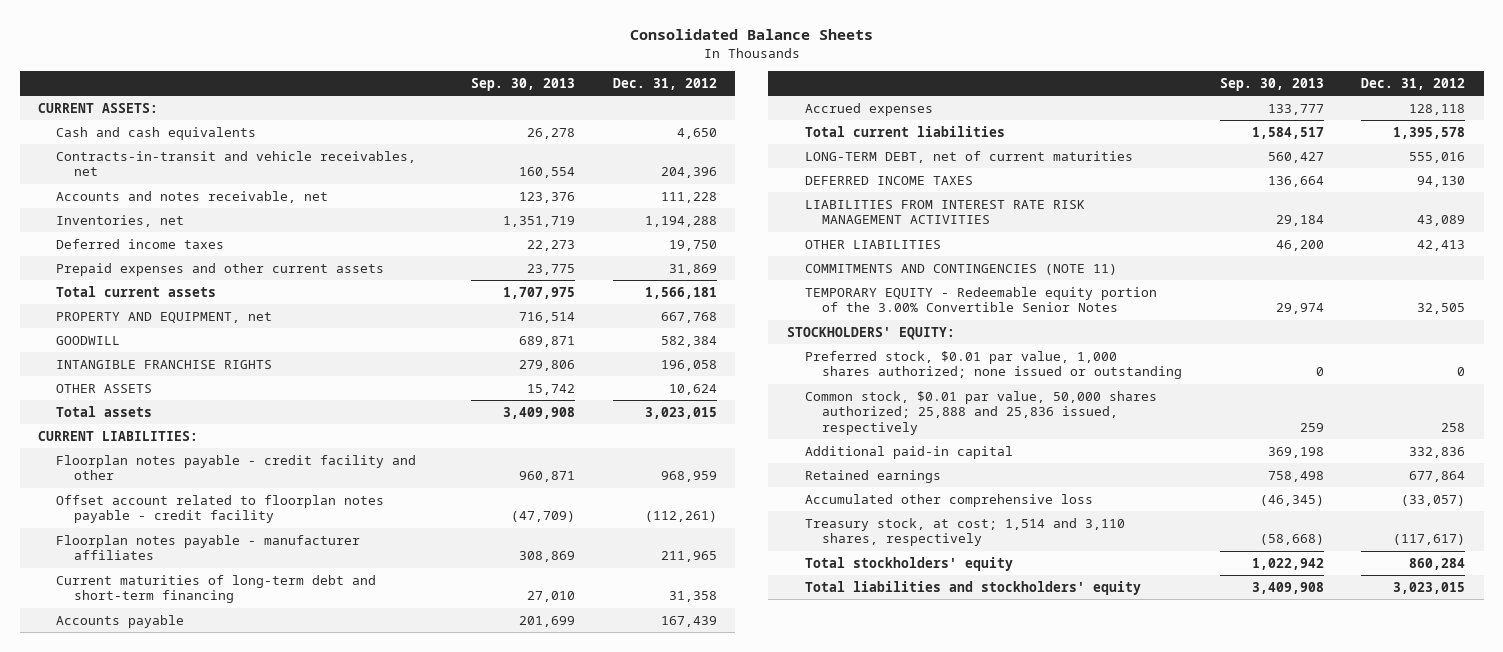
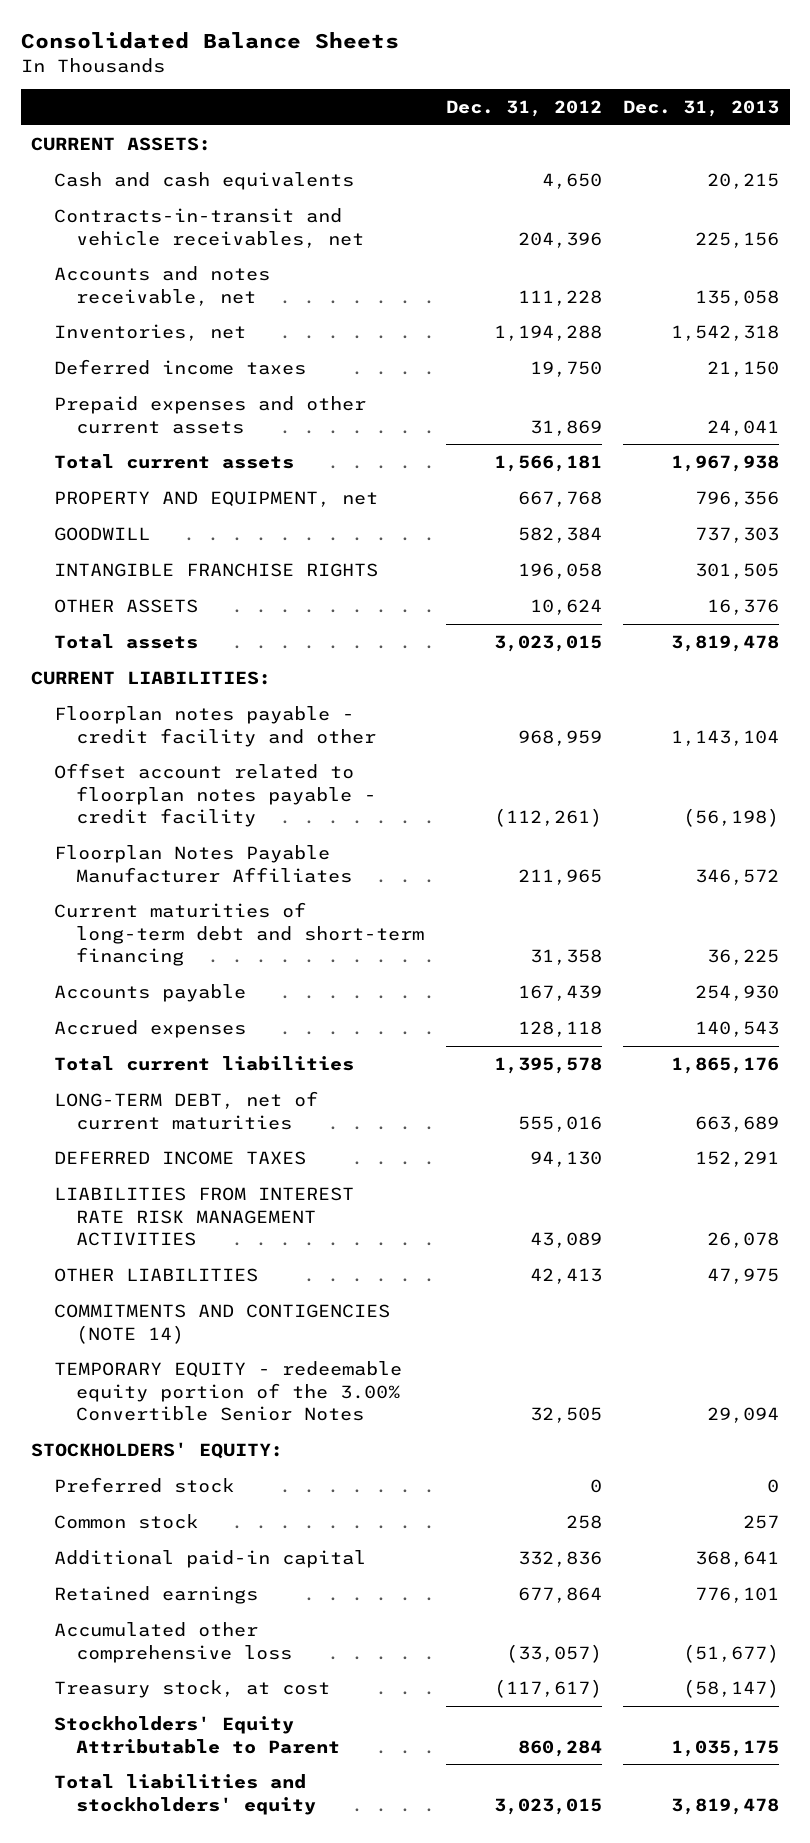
[471,78,576,92] Sep. 30, 2013 -> none
none -> [623,100,780,118] Dec. 31, 2013
[56,534,361,561] Floorplan notes payable - manufacturer affiliates -> [53,844,353,883] Floorplan Notes Payable Manufacturer Affiliates
[804,263,1117,275] COMMITMENTS AND CONTINGENCIES (NOTE 11) -> [53,1303,390,1344] COMMITMENTS AND CONTIGENCIES (NOTE 14)
[804,286,1157,313] TEMPORARY EQUITY - Redeemable equity portion of the 3.00% Convertible Senior Notes -> [53,1360,402,1422] TEMPORARY EQUITY - redeemable equity portion of the 3.00% Convertible Senior Notes
[804,350,1183,380] Preferred stock, $0.01 par value, 1,000 shares authorized; none issued or outstanding -> [53,1476,234,1493] Preferred stock
[804,390,1157,436] Common stock, $0.01 par value, 50,000 shares authorized; 25,888 and 25,836 issued, respectively -> [53,1513,198,1529] Common stock
[804,517,1125,547] Treasury stock, at cost; 1,514 and 3,110 shares, respectively -> [53,1679,330,1698] Treasury stock, at cost
[804,556,1013,571] Total stockholders' equity -> [53,1715,341,1754] Stockholders' Equity Attributable to Parent

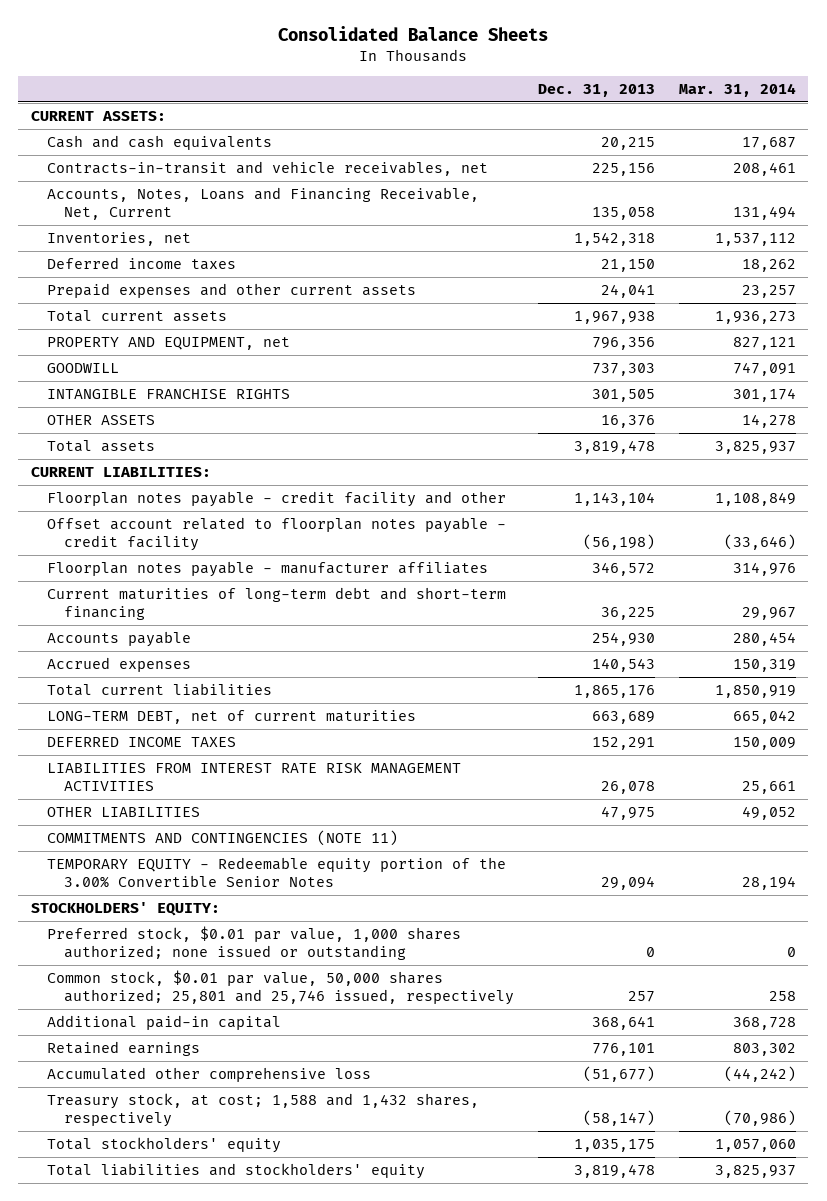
[445,100,602,118] Dec. 31, 2012 -> none
none -> [679,82,797,97] Mar. 31, 2014
[53,265,270,306] Accounts and notes receivable, net -> [47,187,480,220] Accounts, Notes, Loans and Financing Receivable, Net, Current
[53,844,353,883] Floorplan Notes Payable Manufacturer Affiliates -> [47,561,489,578] Floorplan notes payable - manufacturer affiliates
[53,1303,390,1344] COMMITMENTS AND CONTIGENCIES (NOTE 14) -> [47,830,399,847] COMMITMENTS AND CONTINGENCIES (NOTE 11)
[53,1360,402,1422] TEMPORARY EQUITY - redeemable equity portion of the 3.00% Convertible Senior Notes -> [47,857,507,888] TEMPORARY EQUITY - Redeemable equity portion of the 3.00% Convertible Senior Notes
[53,1476,234,1493] Preferred stock -> [47,926,462,960] Preferred stock, $0.01 par value, 1,000 shares authorized; none issued or outstanding
[53,1513,198,1529] Common stock -> [47,970,514,1005] Common stock, $0.01 par value, 50,000 shares authorized; 25,801 and 25,746 issued, respectively
[53,1679,330,1698] Treasury stock, at cost -> [47,1093,480,1127] Treasury stock, at cost; 1,588 and 1,432 shares, respectively
[53,1715,341,1754] Stockholders' Equity Attributable to Parent -> [47,1137,282,1154] Total stockholders' equity

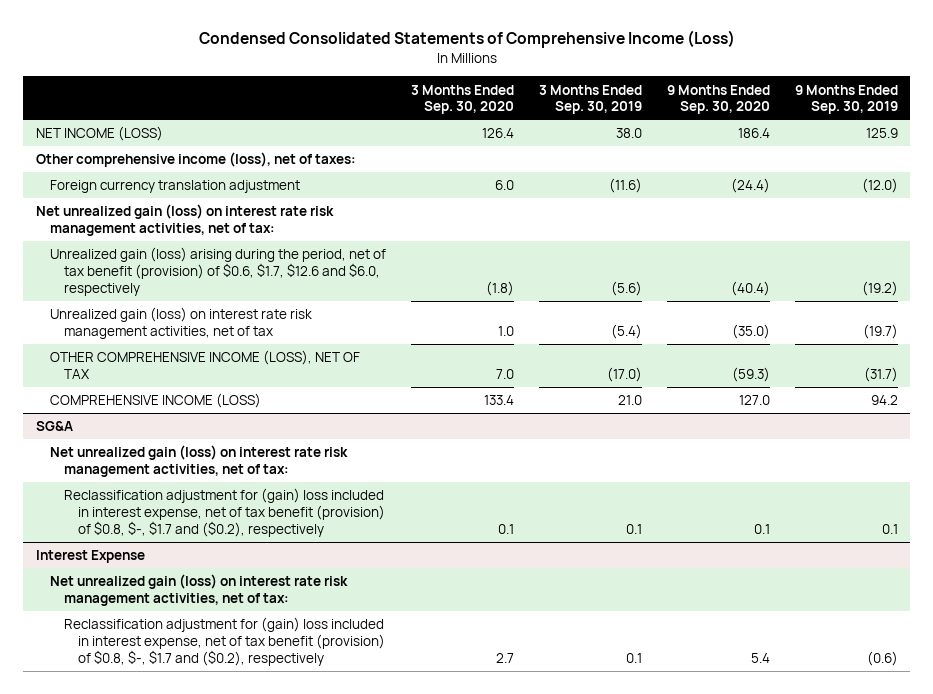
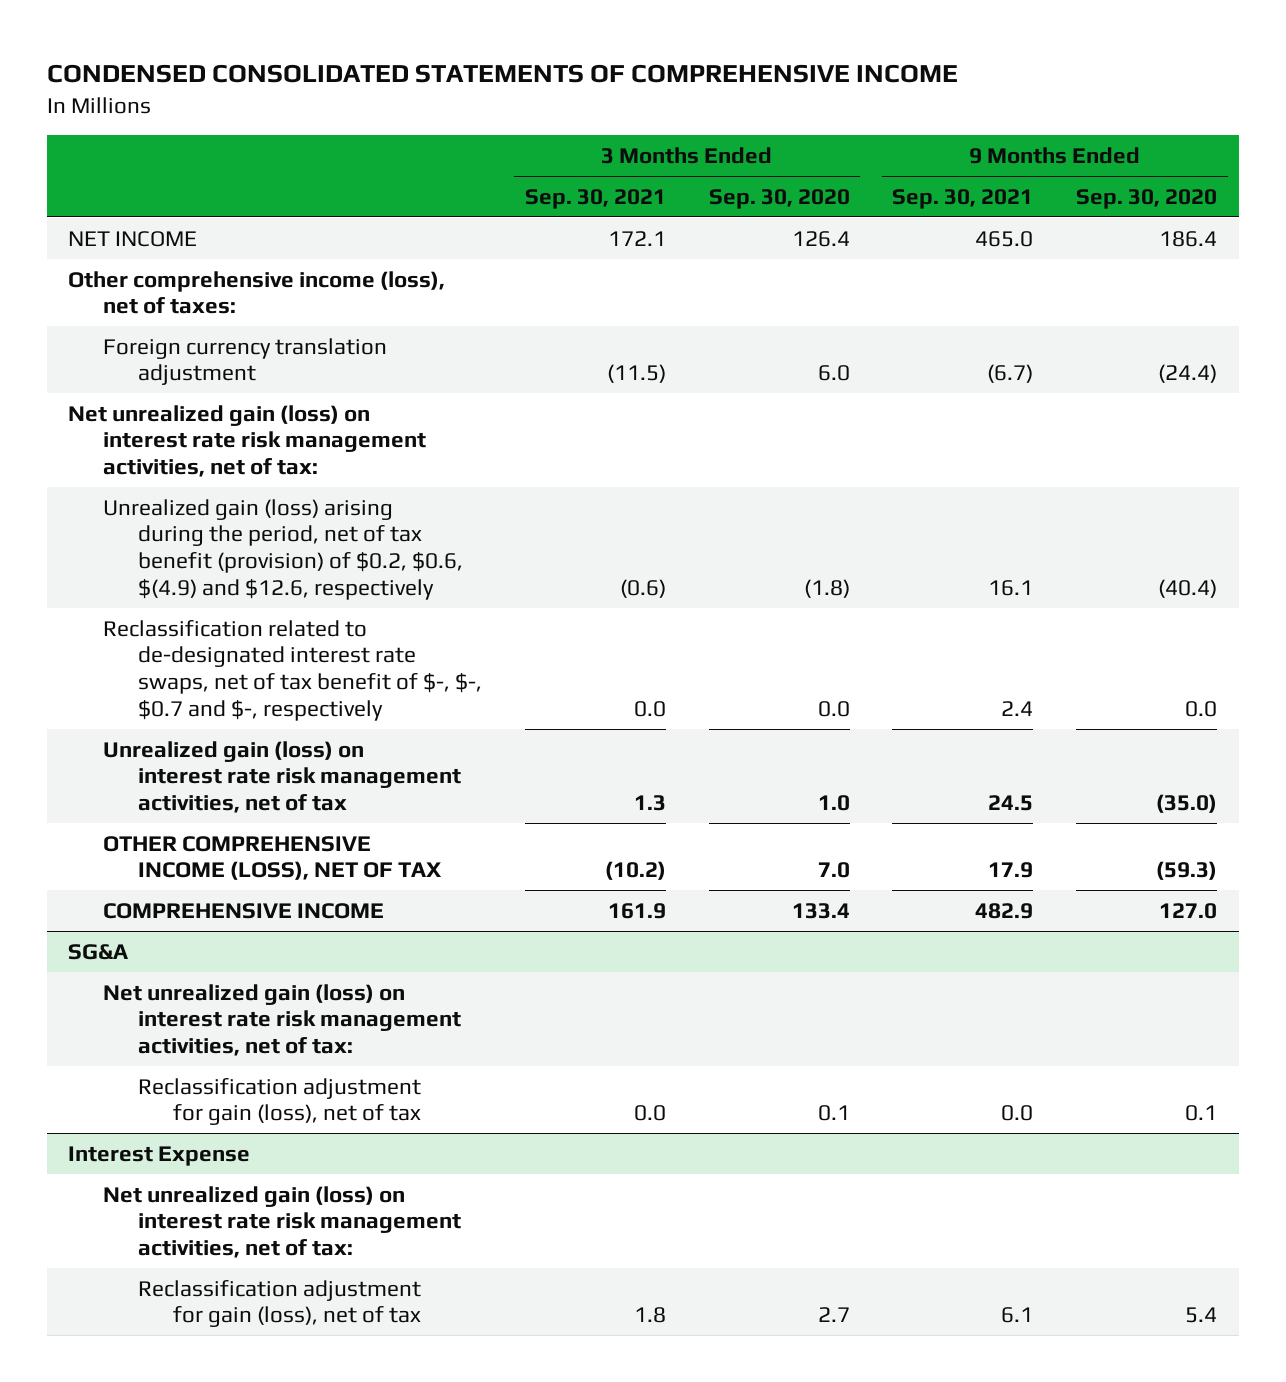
[198,30,735,49] Condensed Consolidated Statements of Comprehensive Income (Loss) -> [47,64,959,84] CONDENSED CONSOLIDATED STATEMENTS OF COMPREHENSIVE INCOME
[538,84,642,115] 3 Months Ended Sep. 30, 2019 -> none
[794,84,898,115] 9 Months Ended Sep. 30, 2019 -> none
none -> [524,188,666,209] Sep. 30, 2021
none -> [892,188,1034,209] Sep. 30, 2021
[35,126,163,142] NET INCOME (LOSS) -> [68,230,198,247] NET INCOME
[49,247,386,296] Unrealized gain (loss) arising during the period, net of tax benefit (provision) of $0.6, $1.7, $12.6 and $6.0, respectively -> [103,498,463,600] Unrealized gain (loss) arising during the period, net of tax benefit (provision) of $0.2, $0.6, $(4.9) and $12.6, respectively
none -> [103,619,482,721] Reclassification related to de-designated interest rate swaps, net of tax benefit of $-, $-, $0.7 and $-, respectively
[49,393,261,409] COMPREHENSIVE INCOME (LOSS) -> [103,902,385,919] COMPREHENSIVE INCOME
[63,488,385,537] Reclassification adjustment for (gain) loss included in interest expense, net of tax benefit (provision) of $0.8, $-, $1.7 and ($0.2), respectively -> [137,1077,421,1126] Reclassification adjustment for gain (loss), net of tax
[63,617,385,666] Reclassification adjustment for (gain) loss included in interest expense, net of tax benefit (provision) of $0.8, $-, $1.7 and ($0.2), respectively -> [137,1279,421,1328] Reclassification adjustment for gain (loss), net of tax

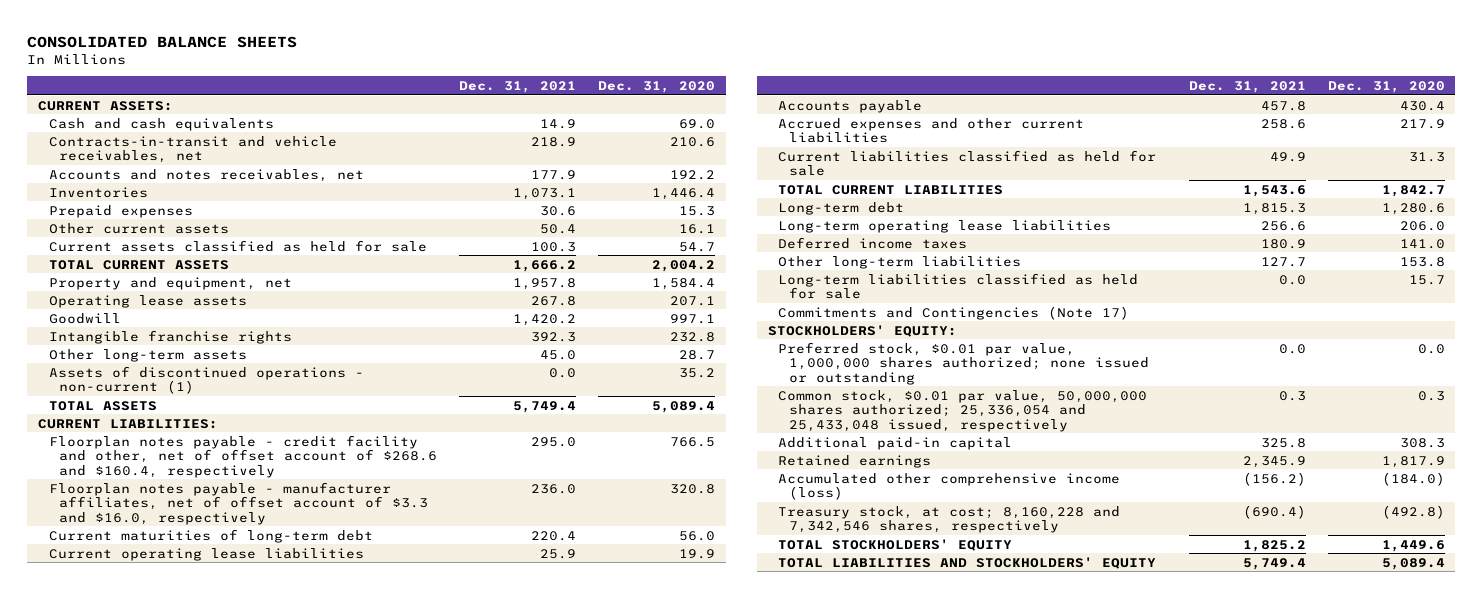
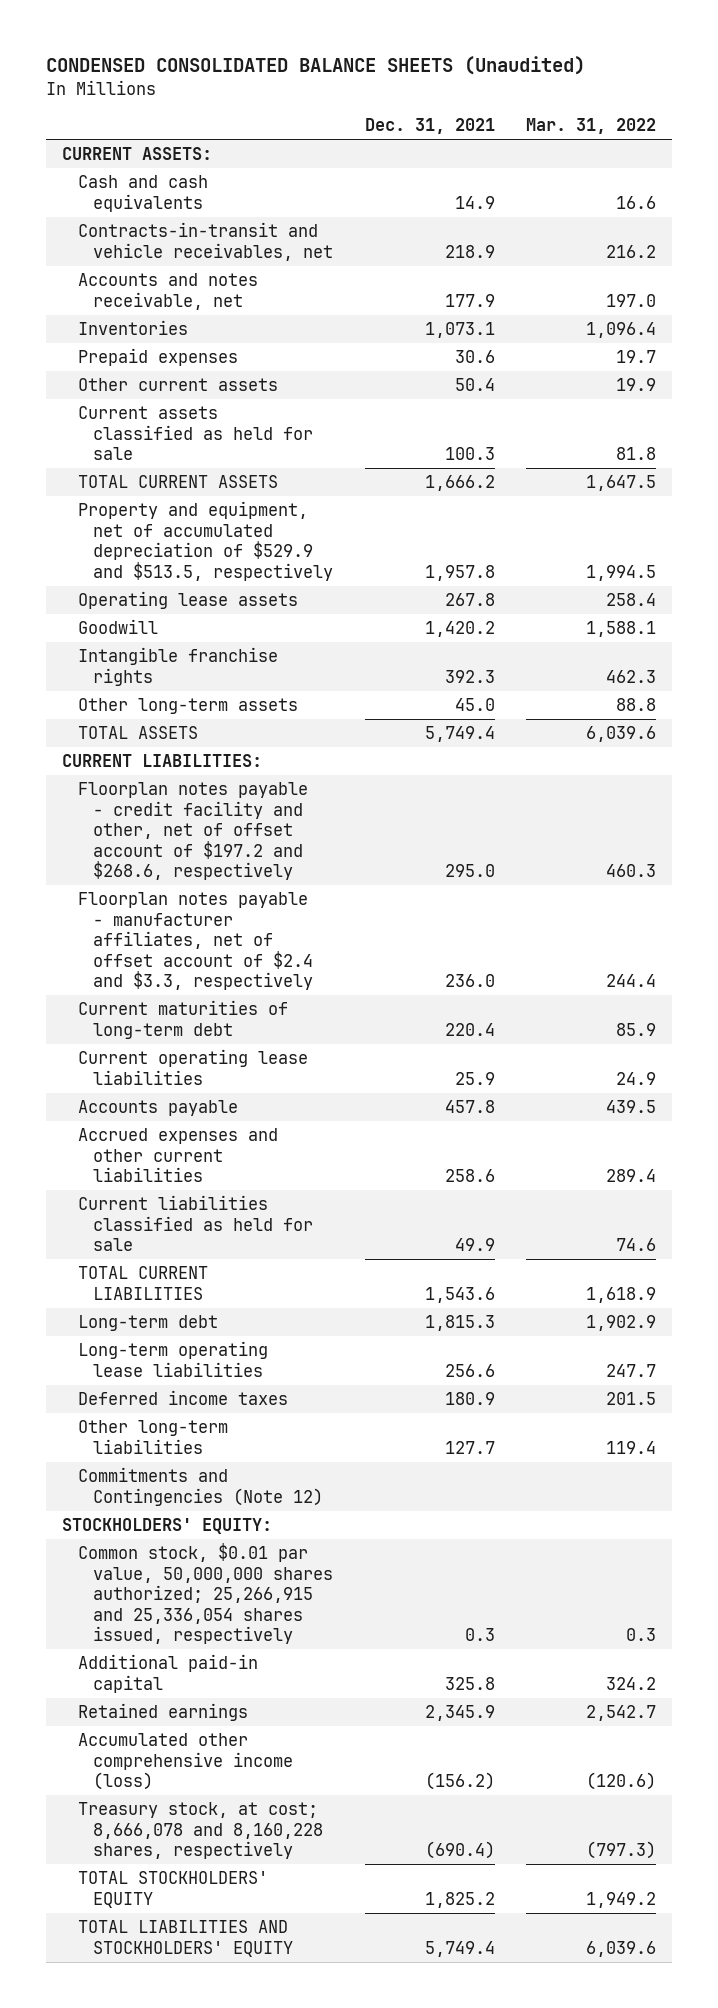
[27,35,298,48] CONSOLIDATED BALANCE SHEETS -> [46,56,586,76] CONDENSED CONSOLIDATED BALANCE SHEETS (Unaudited)
[597,81,715,94] Dec. 31, 2020 -> none
none -> [525,118,656,135] Mar. 31, 2022
[48,168,364,182] Accounts and notes receivables, net -> [77,273,258,310] Accounts and notes receivable, net
[48,276,292,290] Property and equipment, net -> [77,501,334,581] Property and equipment, net of accumulated depreciation of $529.9 and $513.5, respectively
[48,365,364,395] Assets of discontinued operations - non-current (1) -> none
[48,434,438,478] Floorplan notes payable - credit facility and other, net of offset account of $268.6 and $160.4, respectively -> [77,782,308,881] Floorplan notes payable - credit facility and other, net of offset account of $197.2 and $268.6, respectively
[48,481,429,525] Floorplan notes payable - manufacturer affiliates, net of offset account of $3.3 and $16.0, respectively -> [77,892,314,991] Floorplan notes payable - manufacturer affiliates, net of offset account of $2.4 and $3.3, respectively
[778,272,1139,300] Long-term liabilities classified as held for sale -> none
[778,305,1130,320] Commitments and Contingencies (Note 17) -> [77,1467,324,1506] Commitments and Contingencies (Note 12)
[778,341,1149,385] Preferred stock, $0.01 par value, 1,000,000 shares authorized; none issued or outstanding -> none
[778,389,1148,432] Common stock, $0.01 par value, 50,000,000 shares authorized; 25,336,054 and 25,433,048 issued, respectively -> [77,1543,334,1645] Common stock, $0.01 par value, 50,000,000 shares authorized; 25,266,915 and 25,336,054 shares issued, respectively
[778,505,1121,534] Treasury stock, at cost; 8,160,228 and 7,342,546 shares, respectively -> [77,1802,324,1860] Treasury stock, at cost; 8,666,078 and 8,160,228 shares, respectively

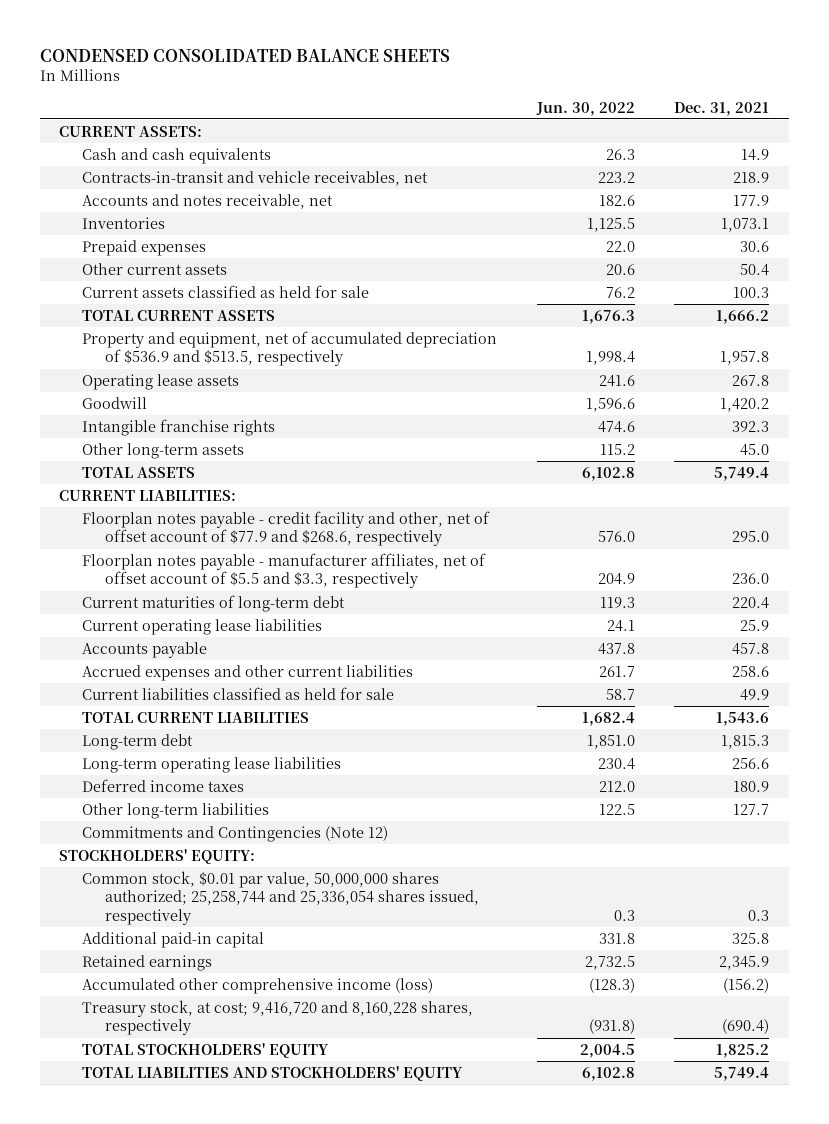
[46,56,586,76] CONDENSED CONSOLIDATED BALANCE SHEETS (Unaudited) -> [39,49,450,63] CONDENSED CONSOLIDATED BALANCE SHEETS
[525,118,656,135] Mar. 31, 2022 -> none
none -> [535,101,635,116] Jun. 30, 2022
[77,501,334,581] Property and equipment, net of accumulated depreciation of $529.9 and $513.5, respectively -> [82,330,498,367] Property and equipment, net of accumulated depreciation of $536.9 and $513.5, respectively
[77,782,308,881] Floorplan notes payable - credit facility and other, net of offset account of $197.2 and $268.6, respectively -> [82,510,491,547] Floorplan notes payable - credit facility and other, net of offset account of $77.9 and $268.6, respectively
[77,892,314,991] Floorplan notes payable - manufacturer affiliates, net of offset account of $2.4 and $3.3, respectively -> [82,552,487,589] Floorplan notes payable - manufacturer affiliates, net of offset account of $5.5 and $3.3, respectively
[77,1543,334,1645] Common stock, $0.01 par value, 50,000,000 shares authorized; 25,266,915 and 25,336,054 shares issued, respectively -> [82,870,479,926] Common stock, $0.01 par value, 50,000,000 shares authorized; 25,258,744 and 25,336,054 shares issued, respectively
[77,1802,324,1860] Treasury stock, at cost; 8,666,078 and 8,160,228 shares, respectively -> [82,999,474,1036] Treasury stock, at cost; 9,416,720 and 8,160,228 shares, respectively

